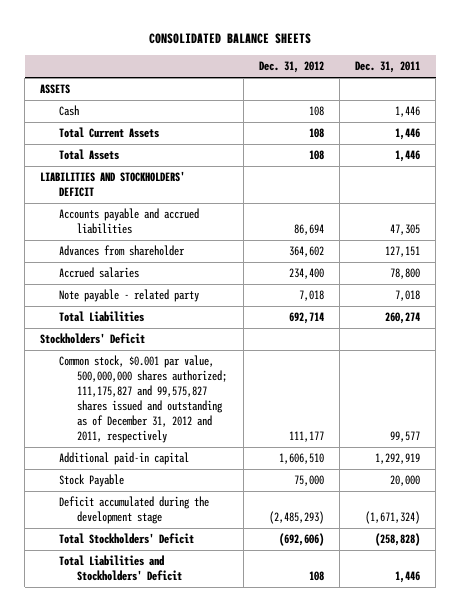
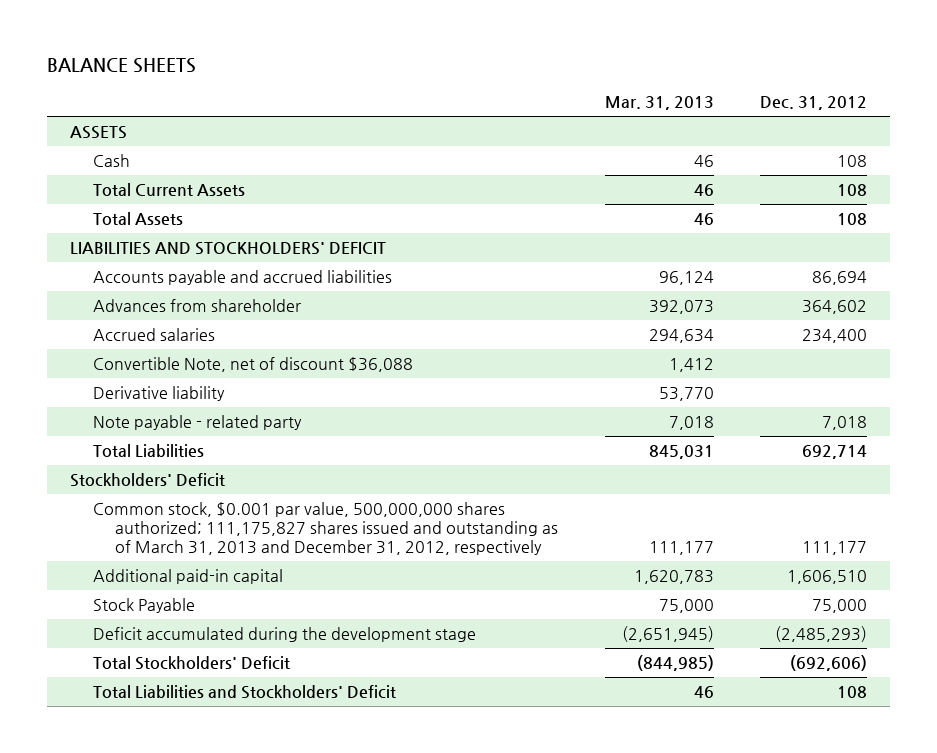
[149,33,312,45] CONSOLIDATED BALANCE SHEETS -> [46,58,196,74] BALANCE SHEETS
[355,61,421,74] Dec. 31, 2011 -> none
none -> [604,96,714,111] Mar. 31, 2013
none -> [92,357,413,373] Convertible Note, net of discount $36,088
none -> [92,386,225,402] Derivative liability
[58,355,228,443] Common stock, $0.001 par value, 500,000,000 shares authorized; 111,175,827 and 99,575,827 shares issued and outstanding as of December 31, 2012 and 2011, respectively -> [92,502,559,555] Common stock, $0.001 par value, 500,000,000 shares authorized; 111,175,827 shares issued and outstanding as of March 31, 2013 and December 31, 2012, respectively

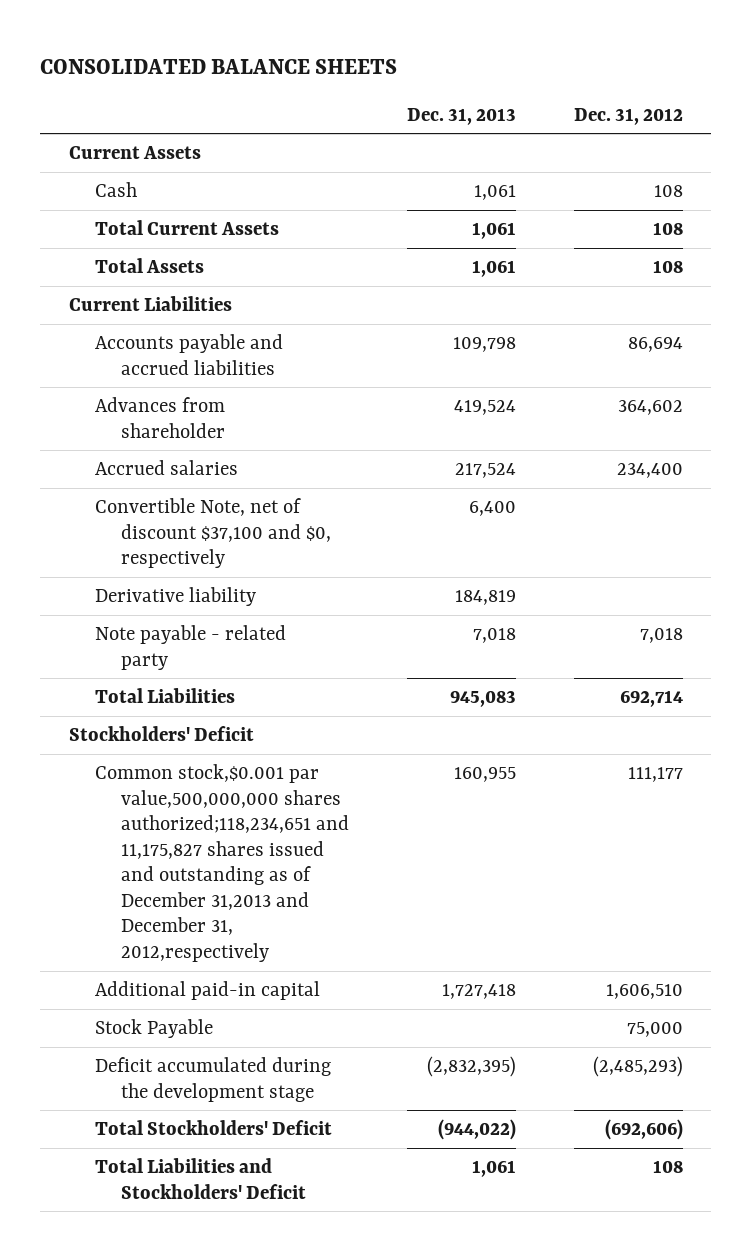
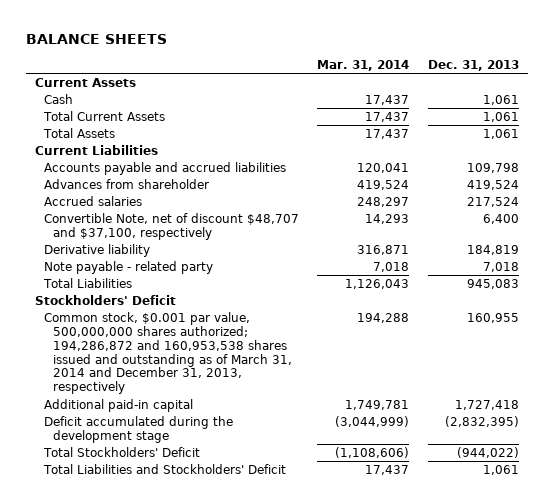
[40,58,398,74] CONSOLIDATED BALANCE SHEETS -> [25,34,167,45] BALANCE SHEETS
[573,107,683,125] Dec. 31, 2012 -> none
none -> [317,59,410,71] Mar. 31, 2014
[95,498,332,569] Convertible Note, net of discount $37,100 and $0, respectively -> [43,212,299,240] Convertible Note, net of discount $48,707 and $37,100, respectively
[95,764,350,963] Common stock,$0.001 par value,500,000,000 shares authorized;118,234,651 and 11,175,827 shares issued and outstanding as of December 31,2013 and December 31, 2012,respectively -> [43,311,292,395] Common stock, $0.001 par value, 500,000,000 shares authorized; 194,286,872 and 160,953,538 shares issued and outstanding as of March 31, 2014 and December 31, 2013, respectively
[95,1019,214,1039] Stock Payable -> none

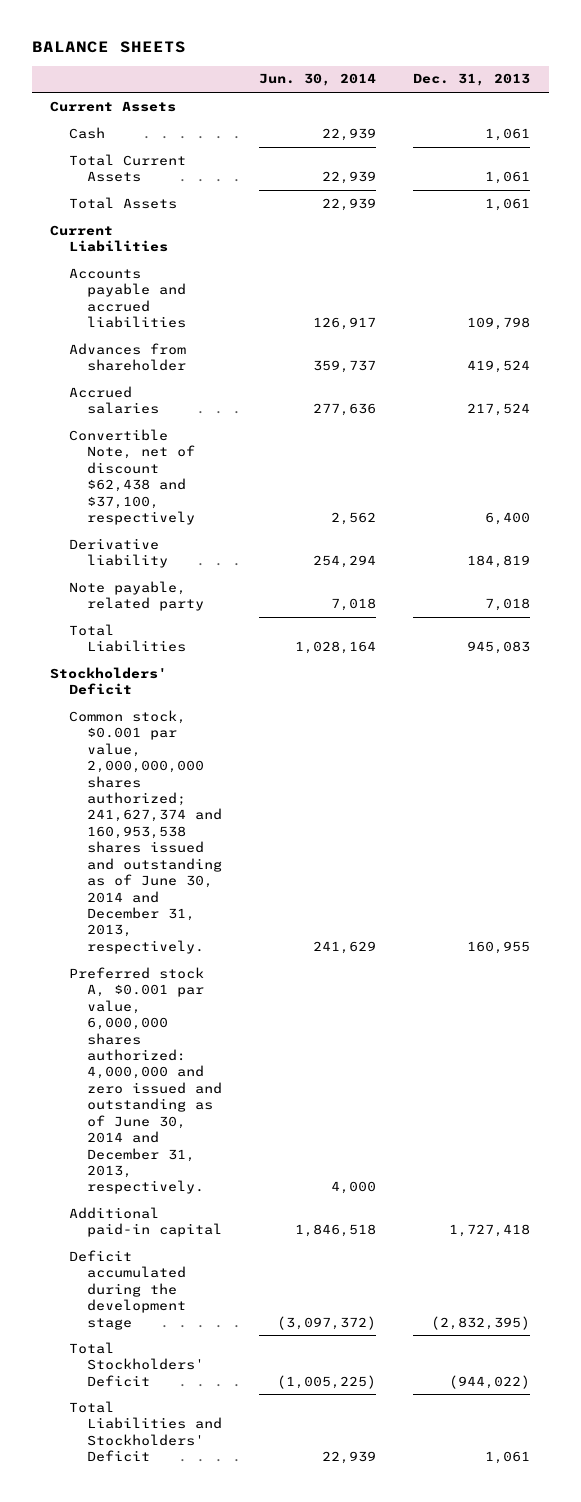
[317,59,410,71] Mar. 31, 2014 -> none
none -> [259,73,377,87] Jun. 30, 2014
[43,212,299,240] Convertible Note, net of discount $48,707 and $37,100, respectively -> [68,428,196,526] Convertible Note, net of discount $62,438 and $37,100, respectively
[43,260,213,274] Note payable - related party -> [68,580,205,612] Note payable, related party
[43,311,292,395] Common stock, $0.001 par value, 500,000,000 shares authorized; 194,286,872 and 160,953,538 shares issued and outstanding as of March 31, 2014 and December 31, 2013, respectively -> [68,709,223,954] Common stock, $0.001 par value, 2,000,000,000 shares authorized; 241,627,374 and 160,953,538 shares issued and outstanding as of June 30, 2014 and December 31, 2013, respectively.
none -> [68,966,223,1195] Preferred stock A, $0.001 par value, 6,000,000 shares authorized: 4,000,000 and zero issued and outstanding as of June 30, 2014 and December 31, 2013, respectively.

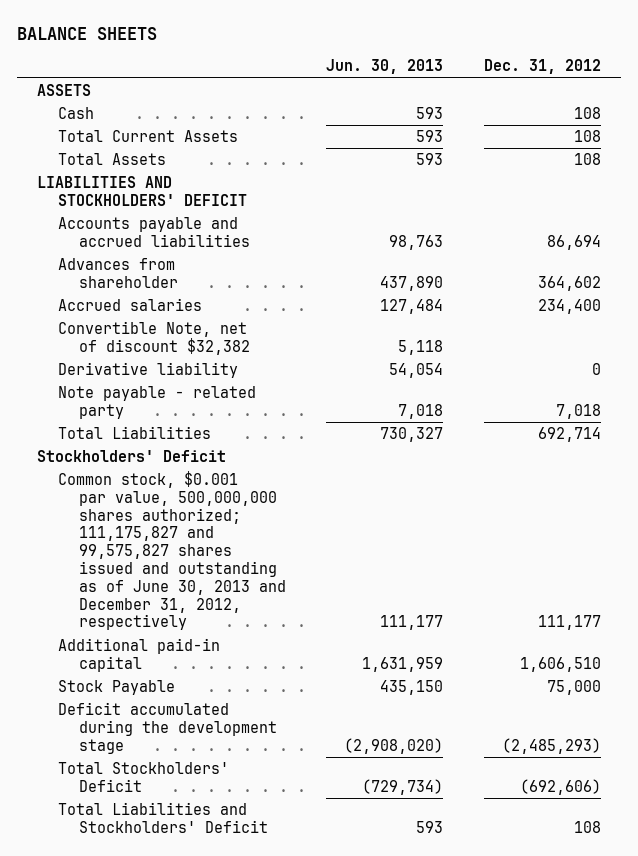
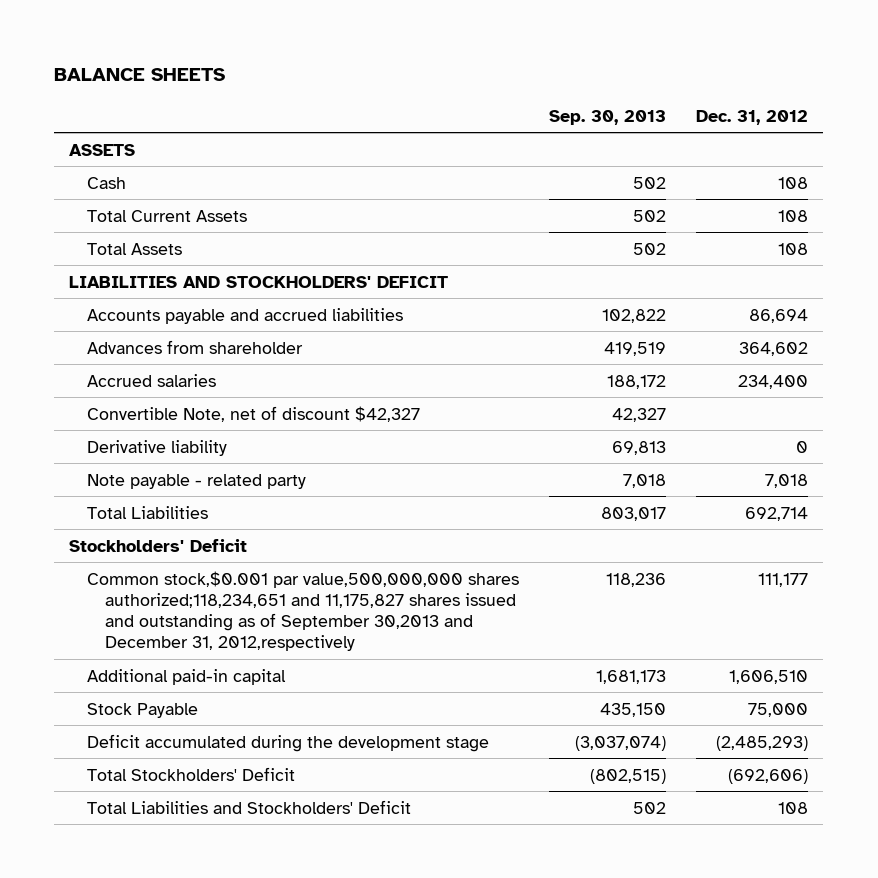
[326,59,444,75] Jun. 30, 2013 -> none
none -> [549,109,667,125] Sep. 30, 2013
[57,320,250,355] Convertible Note, net of discount $32,382 -> [87,405,421,422] Convertible Note, net of discount $42,327
[57,470,286,631] Common stock, $0.001 par value, 500,000,000 shares authorized; 111,175,827 and 99,575,827 shares issued and outstanding as of June 30, 2013 and December 31, 2012, respectively -> [87,570,520,651] Common stock,$0.001 par value,500,000,000 shares authorized;118,234,651 and 11,175,827 shares issued and outstanding as of September 30,2013 and December 31, 2012,respectively

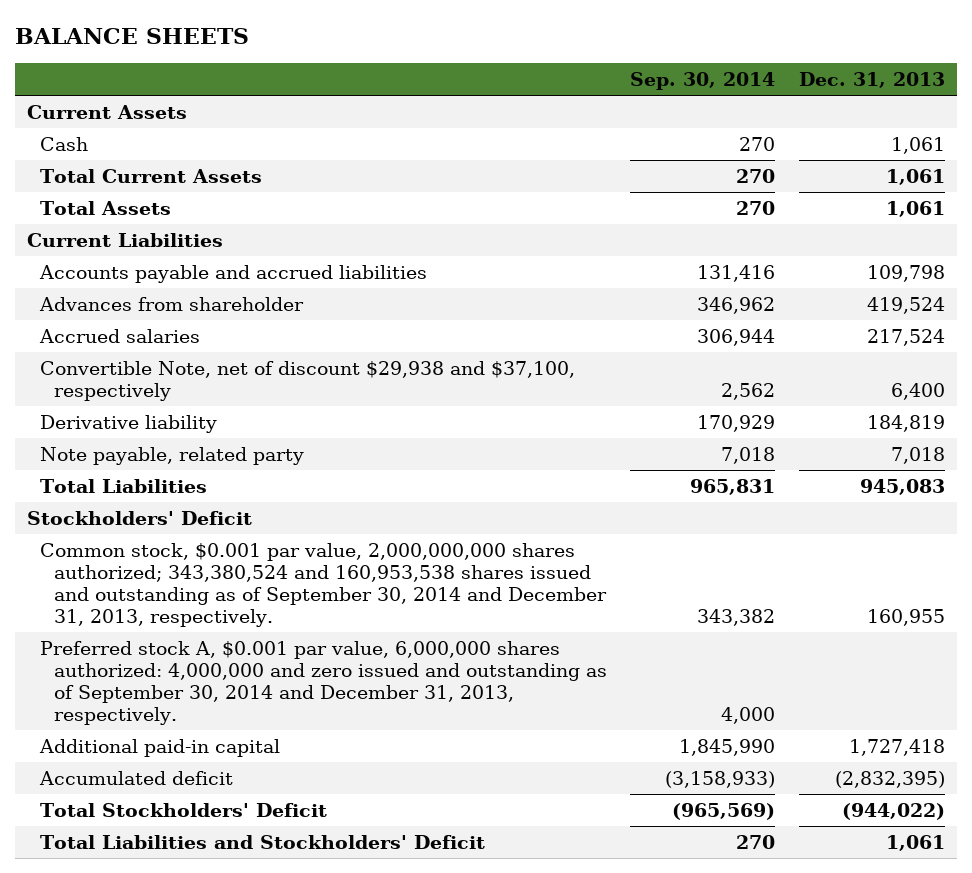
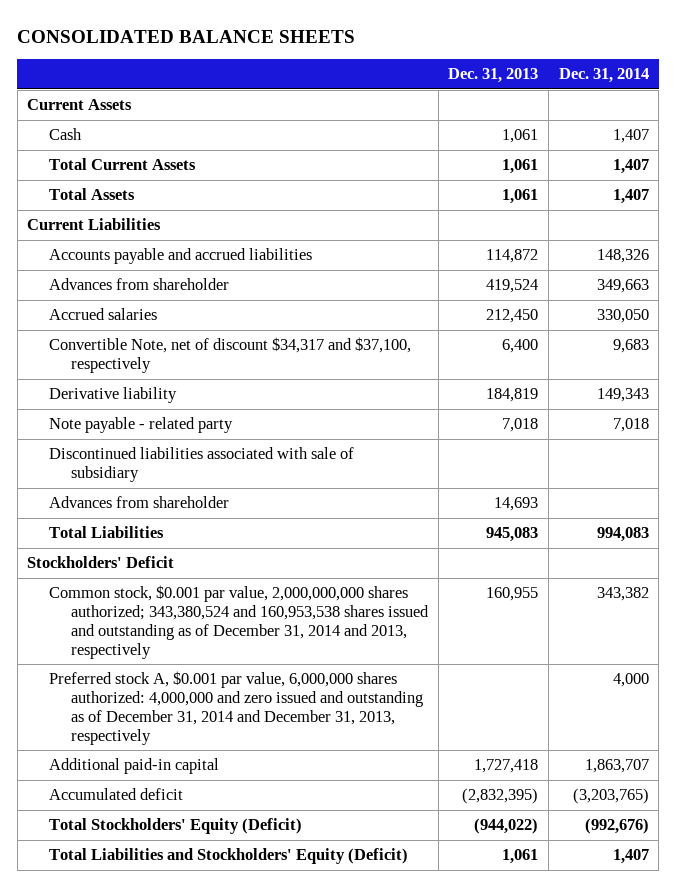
[15,28,250,45] BALANCE SHEETS -> [17,29,356,43] CONSOLIDATED BALANCE SHEETS
[630,71,776,90] Sep. 30, 2014 -> none
none -> [558,68,649,84] Dec. 31, 2014
[866,265,945,283] 109,798 -> [486,249,539,264] 114,872
[866,329,945,347] 217,524 -> [486,309,539,324] 212,450
[40,361,576,401] Convertible Note, net of discount $29,938 and $37,100, respectively -> [49,337,412,374] Convertible Note, net of discount $34,317 and $37,100, respectively
[40,447,305,466] Note payable, related party -> [49,417,234,434] Note payable - related party
none -> [49,447,355,483] Discontinued liabilities associated with sale of subsidiary
none -> [49,496,230,509] Advances from shareholder
[40,543,607,627] Common stock, $0.001 par value, 2,000,000,000 shares authorized; 343,380,524 and 160,953,538 shares issued and outstanding as of September 30, 2014 and December 31, 2013, respectively. -> [49,585,430,659] Common stock, $0.001 par value, 2,000,000,000 shares authorized; 343,380,524 and 160,953,538 shares issued and outstanding as of December 31, 2014 and 2013, respectively
[40,641,607,725] Preferred stock A, $0.001 par value, 6,000,000 shares authorized: 4,000,000 and zero issued and outstanding as of September 30, 2014 and December 31, 2013, respectively. -> [49,671,424,745] Preferred stock A, $0.001 par value, 6,000,000 shares authorized: 4,000,000 and zero issued and outstanding as of December 31, 2014 and December 31, 2013, respectively
[40,803,328,818] Total Stockholders' Deficit -> [49,818,303,835] Total Stockholders' Equity (Deficit)
[40,835,486,850] Total Liabilities and Stockholders' Deficit -> [49,848,409,865] Total Liabilities and Stockholders' Equity (Deficit)

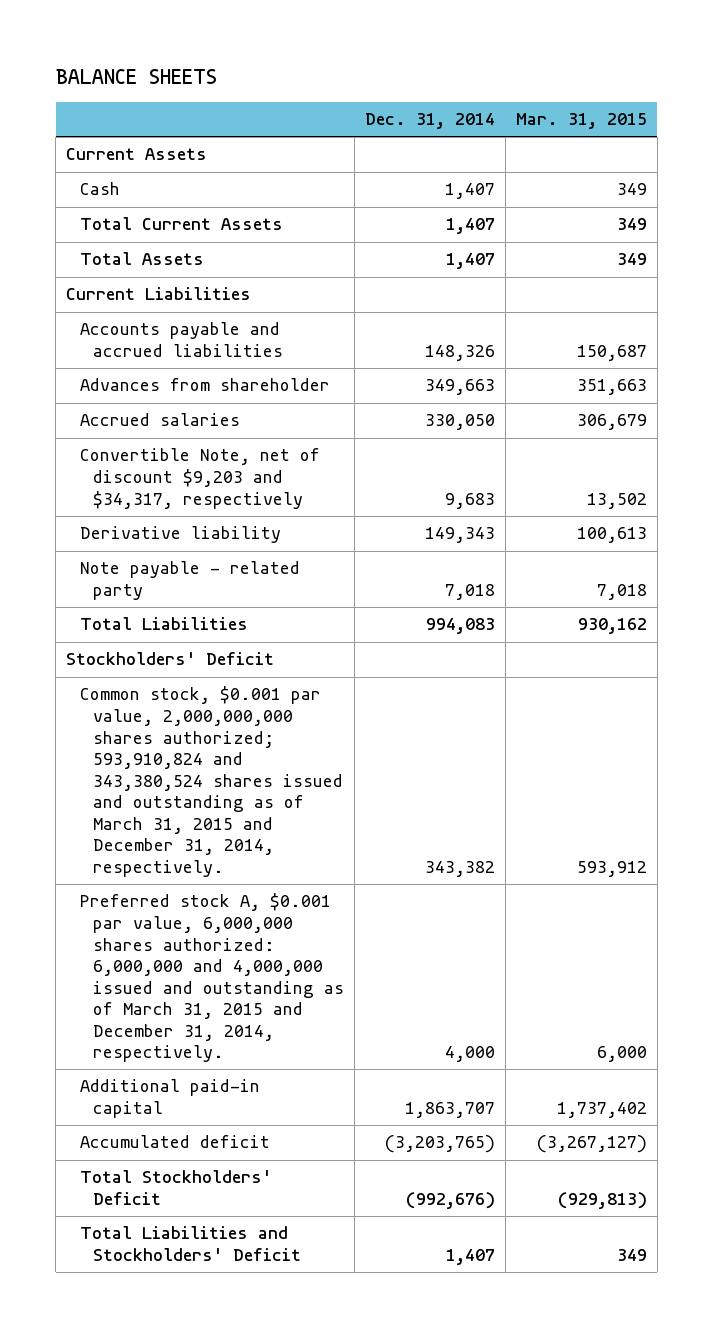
[17,29,356,43] CONSOLIDATED BALANCE SHEETS -> [55,68,217,84] BALANCE SHEETS
[448,68,539,84] Dec. 31, 2013 -> none
none -> [515,113,647,130] Mar. 31, 2015
[49,337,412,374] Convertible Note, net of discount $34,317 and $37,100, respectively -> [79,448,320,509] Convertible Note, net of discount $9,203 and $34,317, respectively
[49,447,355,483] Discontinued liabilities associated with sale of subsidiary -> none
[49,496,230,509] Advances from shareholder -> none
[49,585,430,659] Common stock, $0.001 par value, 2,000,000,000 shares authorized; 343,380,524 and 160,953,538 shares issued and outstanding as of December 31, 2014 and 2013, respectively -> [79,686,343,877] Common stock, $0.001 par value, 2,000,000,000 shares authorized; 593,910,824 and 343,380,524 shares issued and outstanding as of March 31, 2015 and December 31, 2014, respectively.
[49,671,424,745] Preferred stock A, $0.001 par value, 6,000,000 shares authorized: 4,000,000 and zero issued and outstanding as of December 31, 2014 and December 31, 2013, respectively -> [79,893,344,1063] Preferred stock A, $0.001 par value, 6,000,000 shares authorized: 6,000,000 and 4,000,000 issued and outstanding as of March 31, 2015 and December 31, 2014, respectively.
[49,818,303,835] Total Stockholders' Equity (Deficit) -> [79,1170,272,1206] Total Stockholders' Deficit
[49,848,409,865] Total Liabilities and Stockholders' Equity (Deficit) -> [79,1226,301,1262] Total Liabilities and Stockholders' Deficit

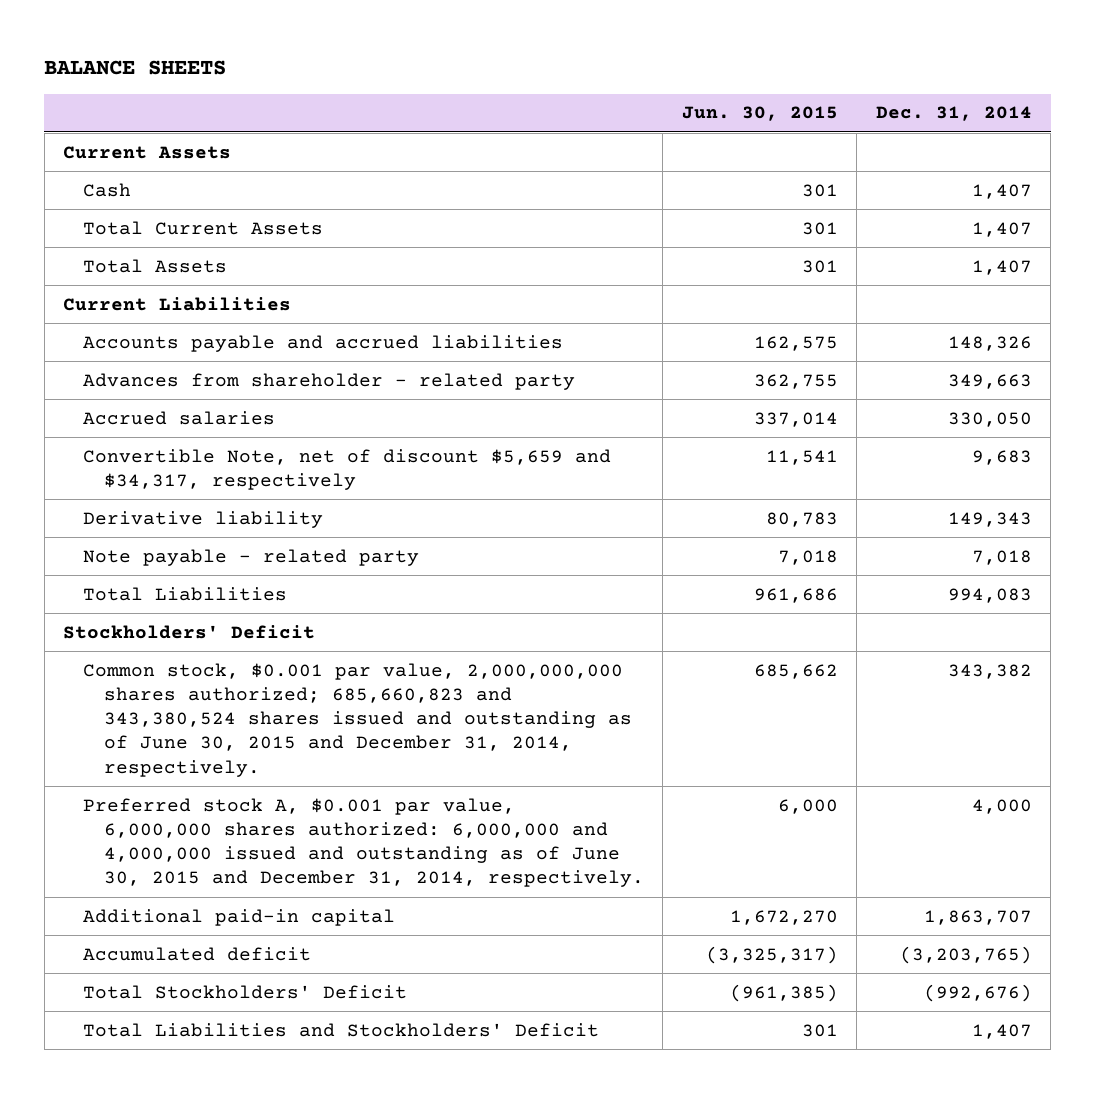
[515,113,647,130] Mar. 31, 2015 -> none
none -> [681,106,838,122] Jun. 30, 2015
[79,378,330,392] Advances from shareholder -> [83,372,576,390] Advances from shareholder - related party
[79,448,320,509] Convertible Note, net of discount $9,203 and $34,317, respectively -> [83,448,612,490] Convertible Note, net of discount $5,659 and $34,317, respectively
[79,686,343,877] Common stock, $0.001 par value, 2,000,000,000 shares authorized; 593,910,824 and 343,380,524 shares issued and outstanding as of March 31, 2015 and December 31, 2014, respectively. -> [83,662,632,777] Common stock, $0.001 par value, 2,000,000,000 shares authorized; 685,660,823 and 343,380,524 shares issued and outstanding as of June 30, 2015 and December 31, 2014, respectively.
[79,893,344,1063] Preferred stock A, $0.001 par value, 6,000,000 shares authorized: 6,000,000 and 4,000,000 issued and outstanding as of March 31, 2015 and December 31, 2014, respectively. -> [83,797,644,888] Preferred stock A, $0.001 par value, 6,000,000 shares authorized: 6,000,000 and 4,000,000 issued and outstanding as of June 30, 2015 and December 31, 2014, respectively.

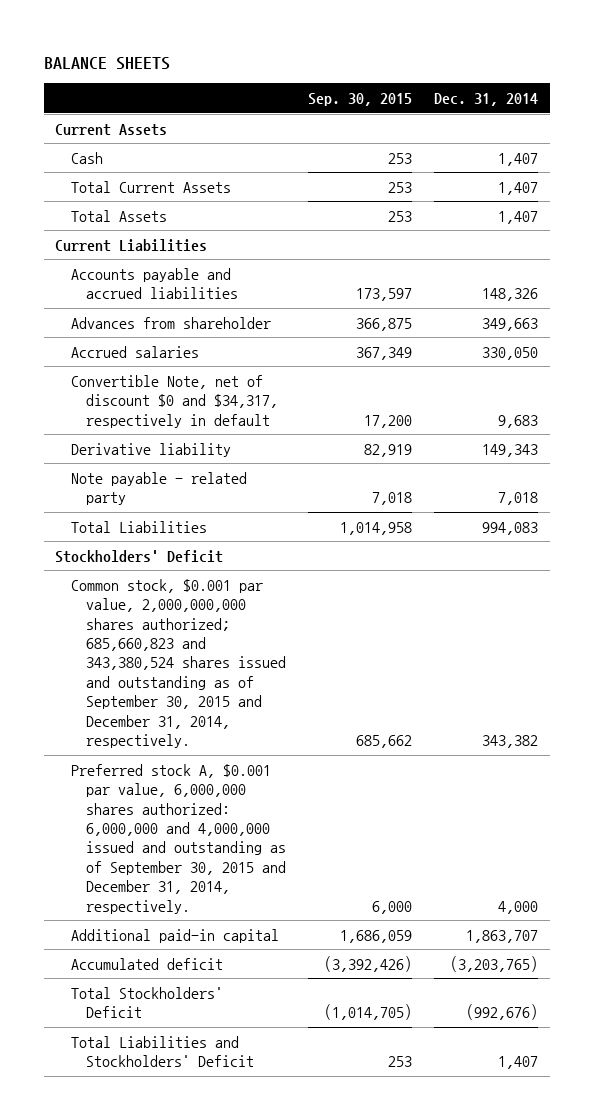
[681,106,838,122] Jun. 30, 2015 -> none
none -> [308,92,413,106] Sep. 30, 2015
[83,372,576,390] Advances from shareholder - related party -> [70,316,271,329] Advances from shareholder
[83,448,612,490] Convertible Note, net of discount $5,659 and $34,317, respectively -> [70,374,279,428] Convertible Note, net of discount $0 and $34,317, respectively in default
[83,662,632,777] Common stock, $0.001 par value, 2,000,000,000 shares authorized; 685,660,823 and 343,380,524 shares issued and outstanding as of June 30, 2015 and December 31, 2014, respectively. -> [70,578,287,749] Common stock, $0.001 par value, 2,000,000,000 shares authorized; 685,660,823 and 343,380,524 shares issued and outstanding as of September 30, 2015 and December 31, 2014, respectively.
[83,797,644,888] Preferred stock A, $0.001 par value, 6,000,000 shares authorized: 6,000,000 and 4,000,000 issued and outstanding as of June 30, 2015 and December 31, 2014, respectively. -> [70,763,287,914] Preferred stock A, $0.001 par value, 6,000,000 shares authorized: 6,000,000 and 4,000,000 issued and outstanding as of September 30, 2015 and December 31, 2014, respectively.

